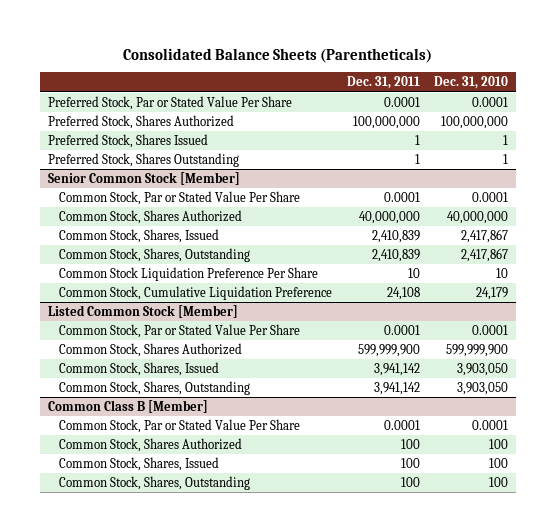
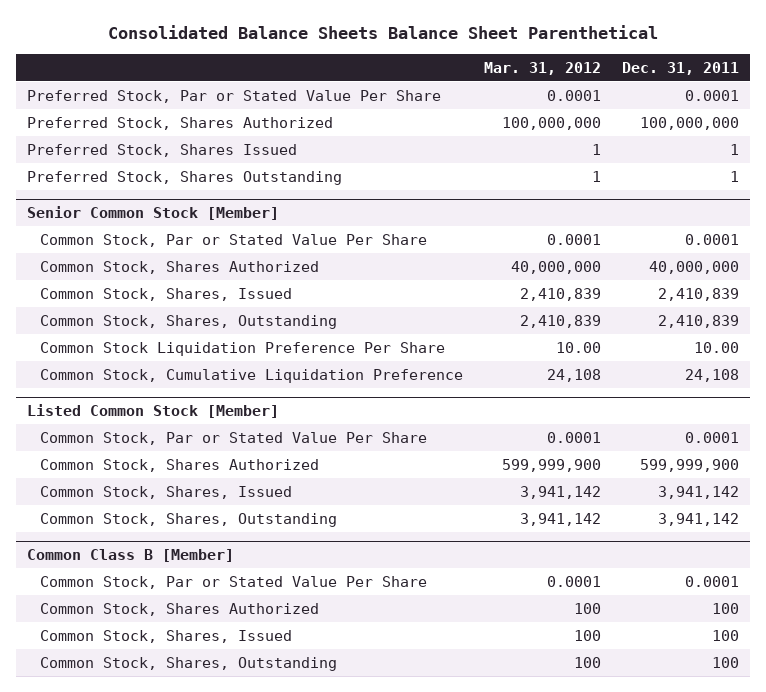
[123,47,433,63] Consolidated Balance Sheets (Parentheticals) -> [108,25,659,40] Consolidated Balance Sheets Balance Sheet Parenthetical
[434,76,509,90] Dec. 31, 2010 -> none
none -> [484,62,602,76] Mar. 31, 2012
[407,267,420,278] 10 -> [694,341,740,353] 10.00

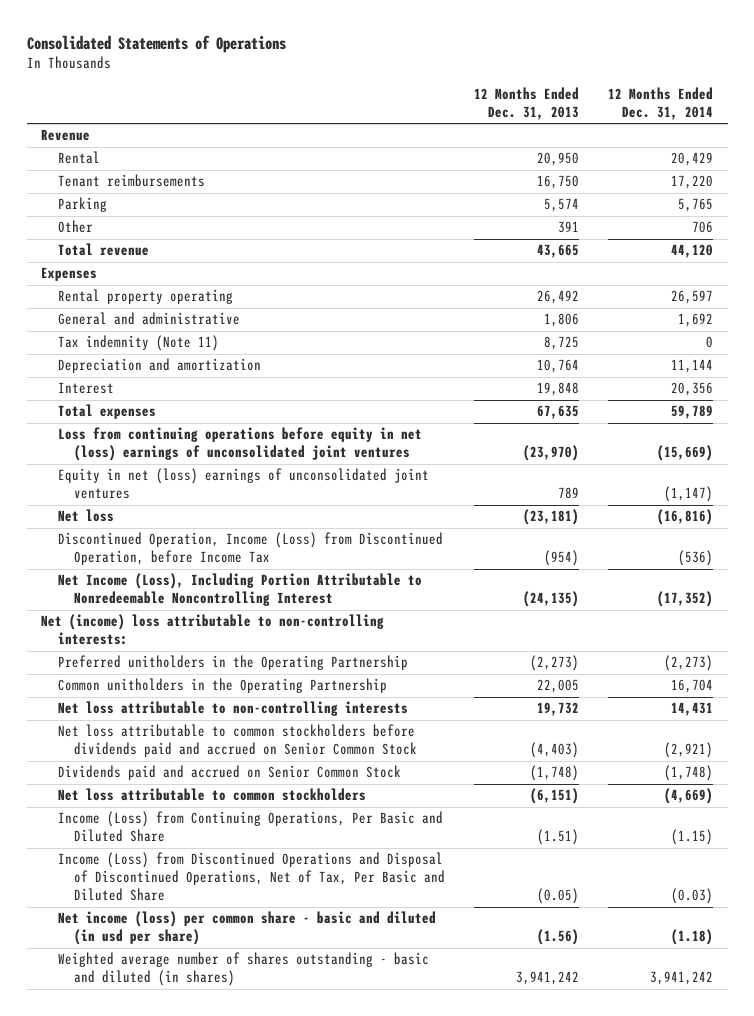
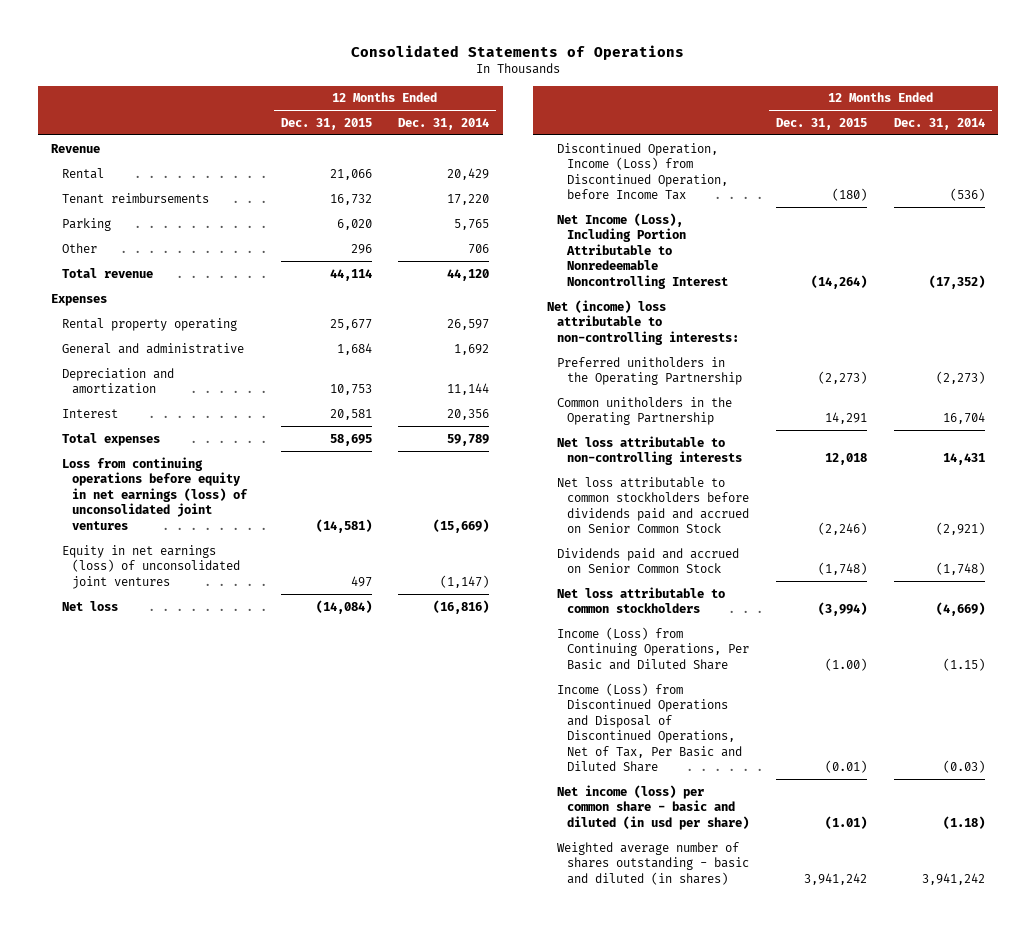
[474,87,580,120] 12 Months Ended Dec. 31, 2013 -> none
none -> [280,117,372,130] Dec. 31, 2015
[57,335,219,352] Tax indemnity (Note 11) -> none
[57,427,422,462] Loss from continuing operations before equity in net (loss) earnings of unconsolidated joint ventures -> [61,456,249,530] Loss from continuing operations before equity in net earnings (loss) of unconsolidated joint ventures
[57,468,429,500] Equity in net (loss) earnings of unconsolidated joint ventures -> [61,544,241,589] Equity in net earnings (loss) of unconsolidated joint ventures

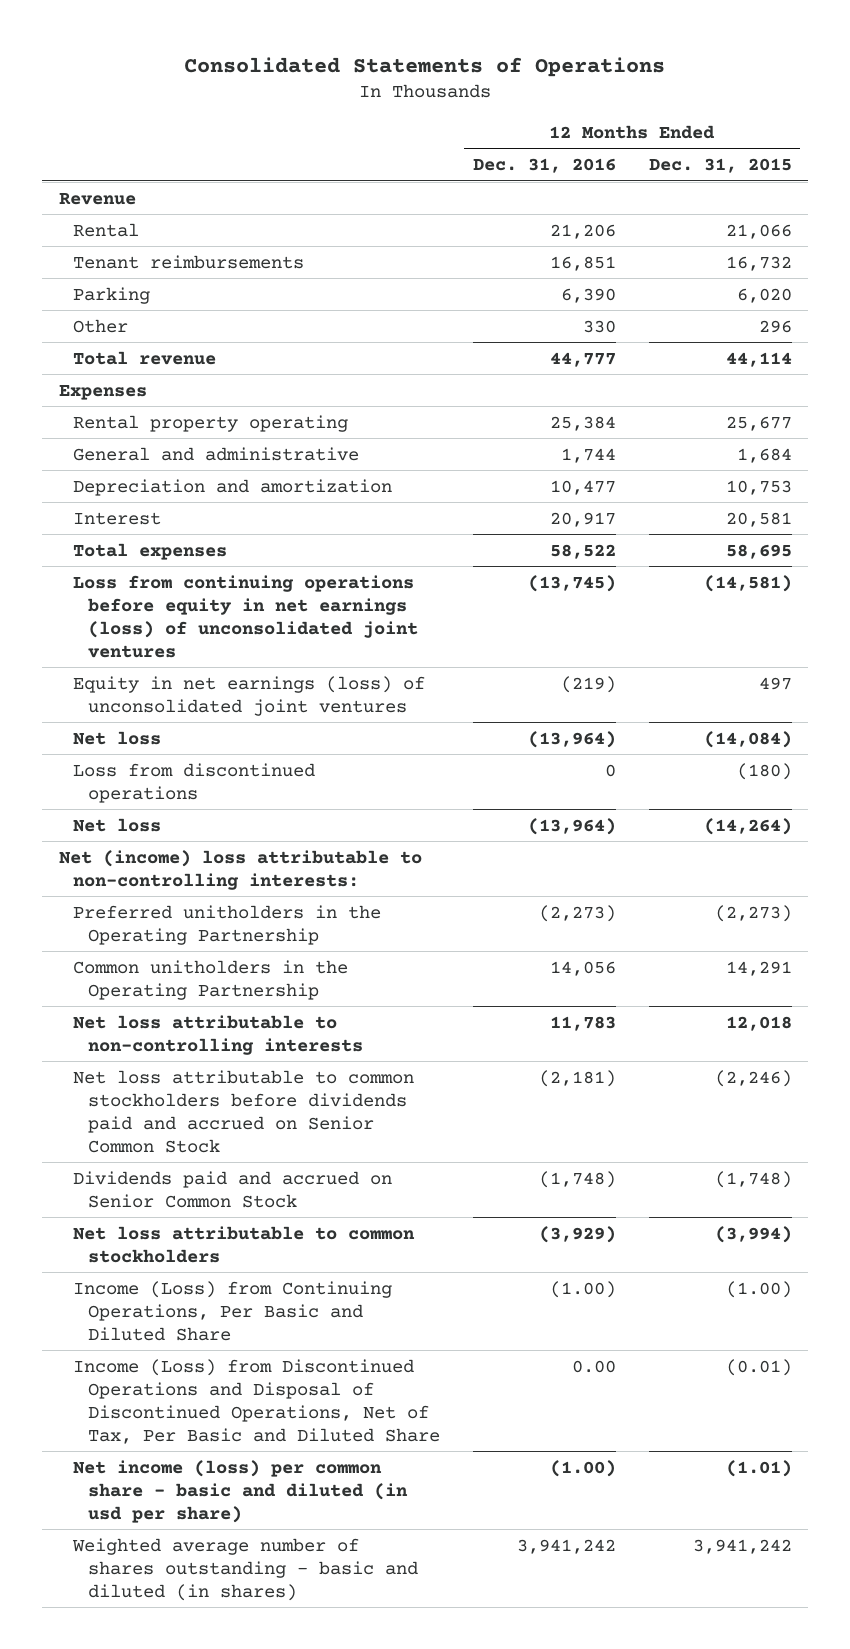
[398,117,490,130] Dec. 31, 2014 -> none
none -> [472,158,616,174] Dec. 31, 2016
[557,142,729,201] Discontinued Operation, Income (Loss) from Discontinued Operation, before Income Tax -> [73,762,316,803] Loss from discontinued operations
[557,212,729,289] Net Income (Loss), Including Portion Attributable to Nonredeemable Noncontrolling Interest -> [73,817,162,832] Net loss

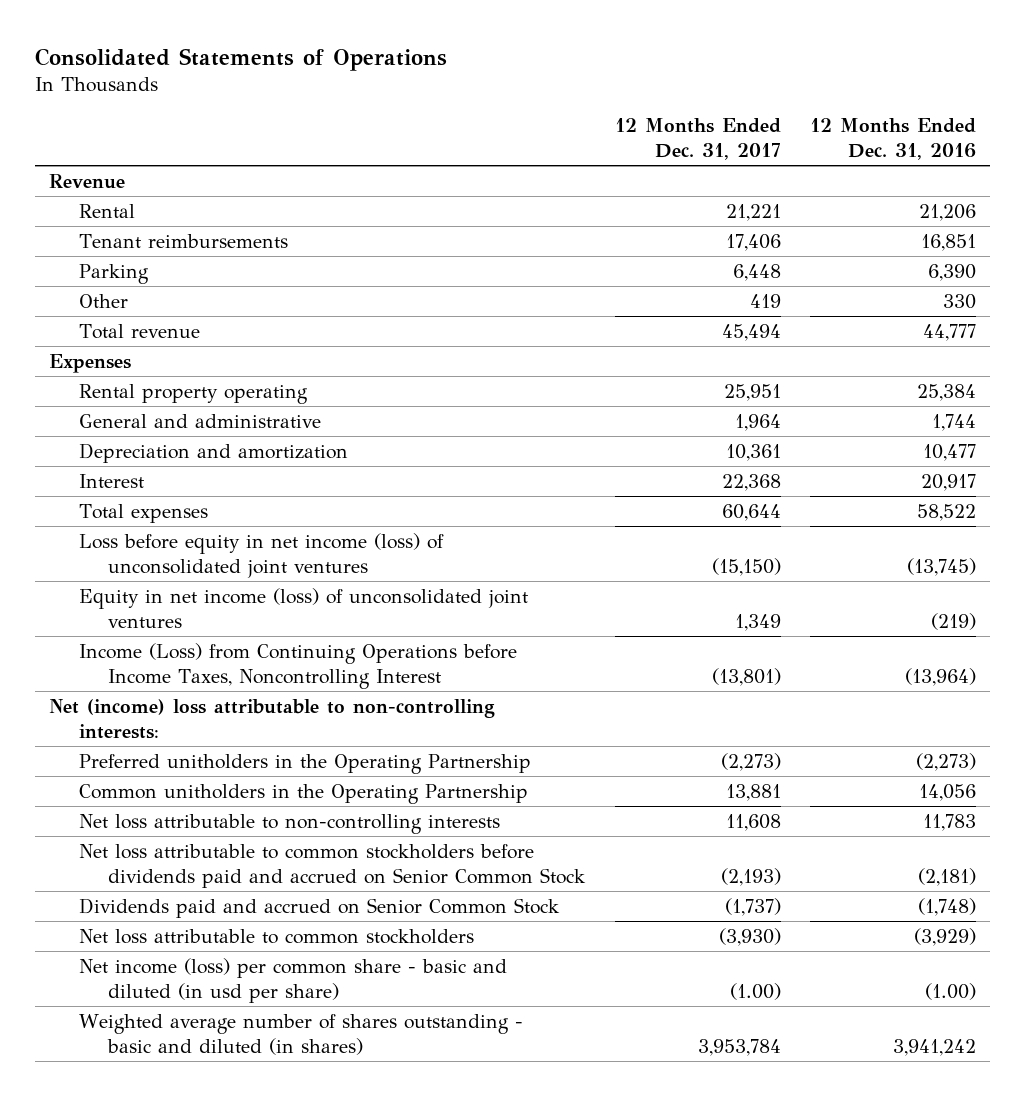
[648,158,792,174] Dec. 31, 2015 -> none
none -> [614,118,781,161] 12 Months Ended Dec. 31, 2017
[73,762,316,803] Loss from discontinued operations -> none
[73,817,162,832] Net loss -> none
[73,574,418,658] Loss from continuing operations before equity in net earnings (loss) of unconsolidated joint ventures -> [78,532,444,578] Loss before equity in net income (loss) of unconsolidated joint ventures
[73,675,426,716] Equity in net earnings (loss) of unconsolidated joint ventures -> [78,587,528,628] Equity in net income (loss) of unconsolidated joint ventures
[73,730,162,745] Net loss -> [78,642,517,689] Income (Loss) from Continuing Operations before Income Taxes, Noncontrolling Interest
[73,1280,393,1341] Income (Loss) from Continuing Operations, Per Basic and Diluted Share -> none
[73,1358,440,1444] Income (Loss) from Discontinued Operations and Disposal of Discontinued Operations, Net of Tax, Per Basic and Diluted Share -> none

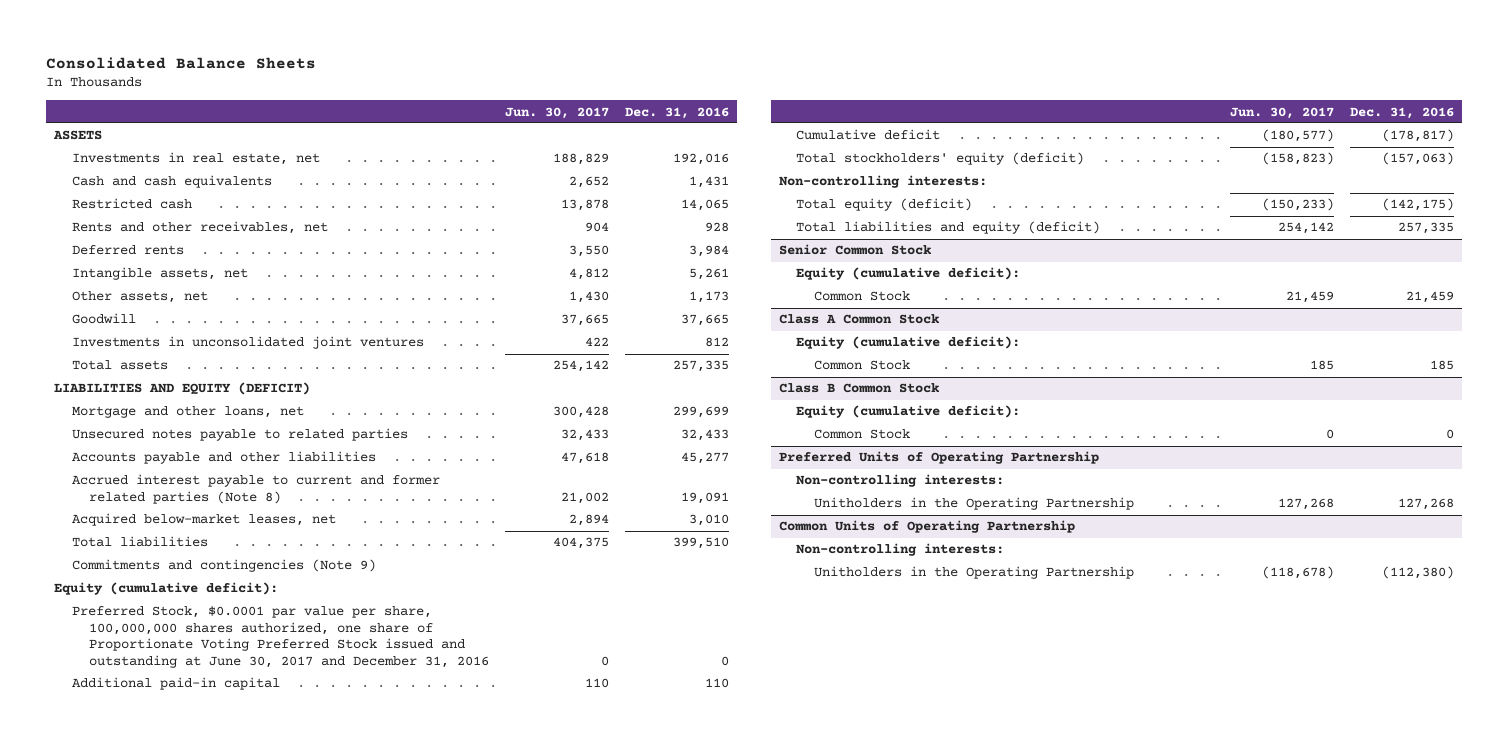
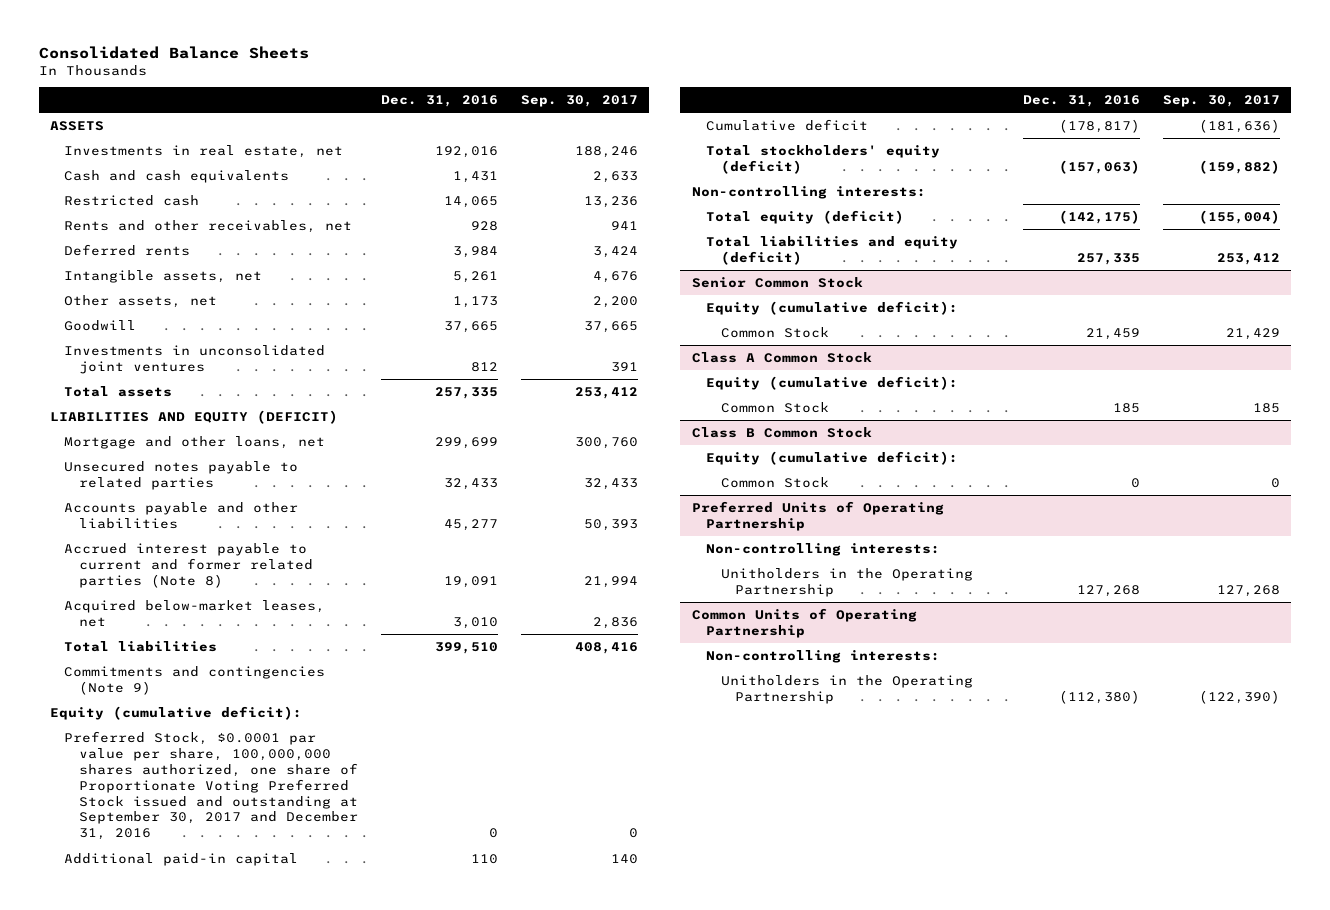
[504,106,609,119] Jun. 30, 2017 -> none
none -> [520,94,638,107] Sep. 30, 2017
[71,606,489,668] Preferred Stock, $0.0001 par value per share, 100,000,000 shares authorized, one share of Proportionate Voting Preferred Stock issued and outstanding at June 30, 2017 and December 31, 2016 -> [64,730,358,841] Preferred Stock, $0.0001 par value per share, 100,000,000 shares authorized, one share of Proportionate Voting Preferred Stock issued and outstanding at September 30, 2017 and December 31, 2016

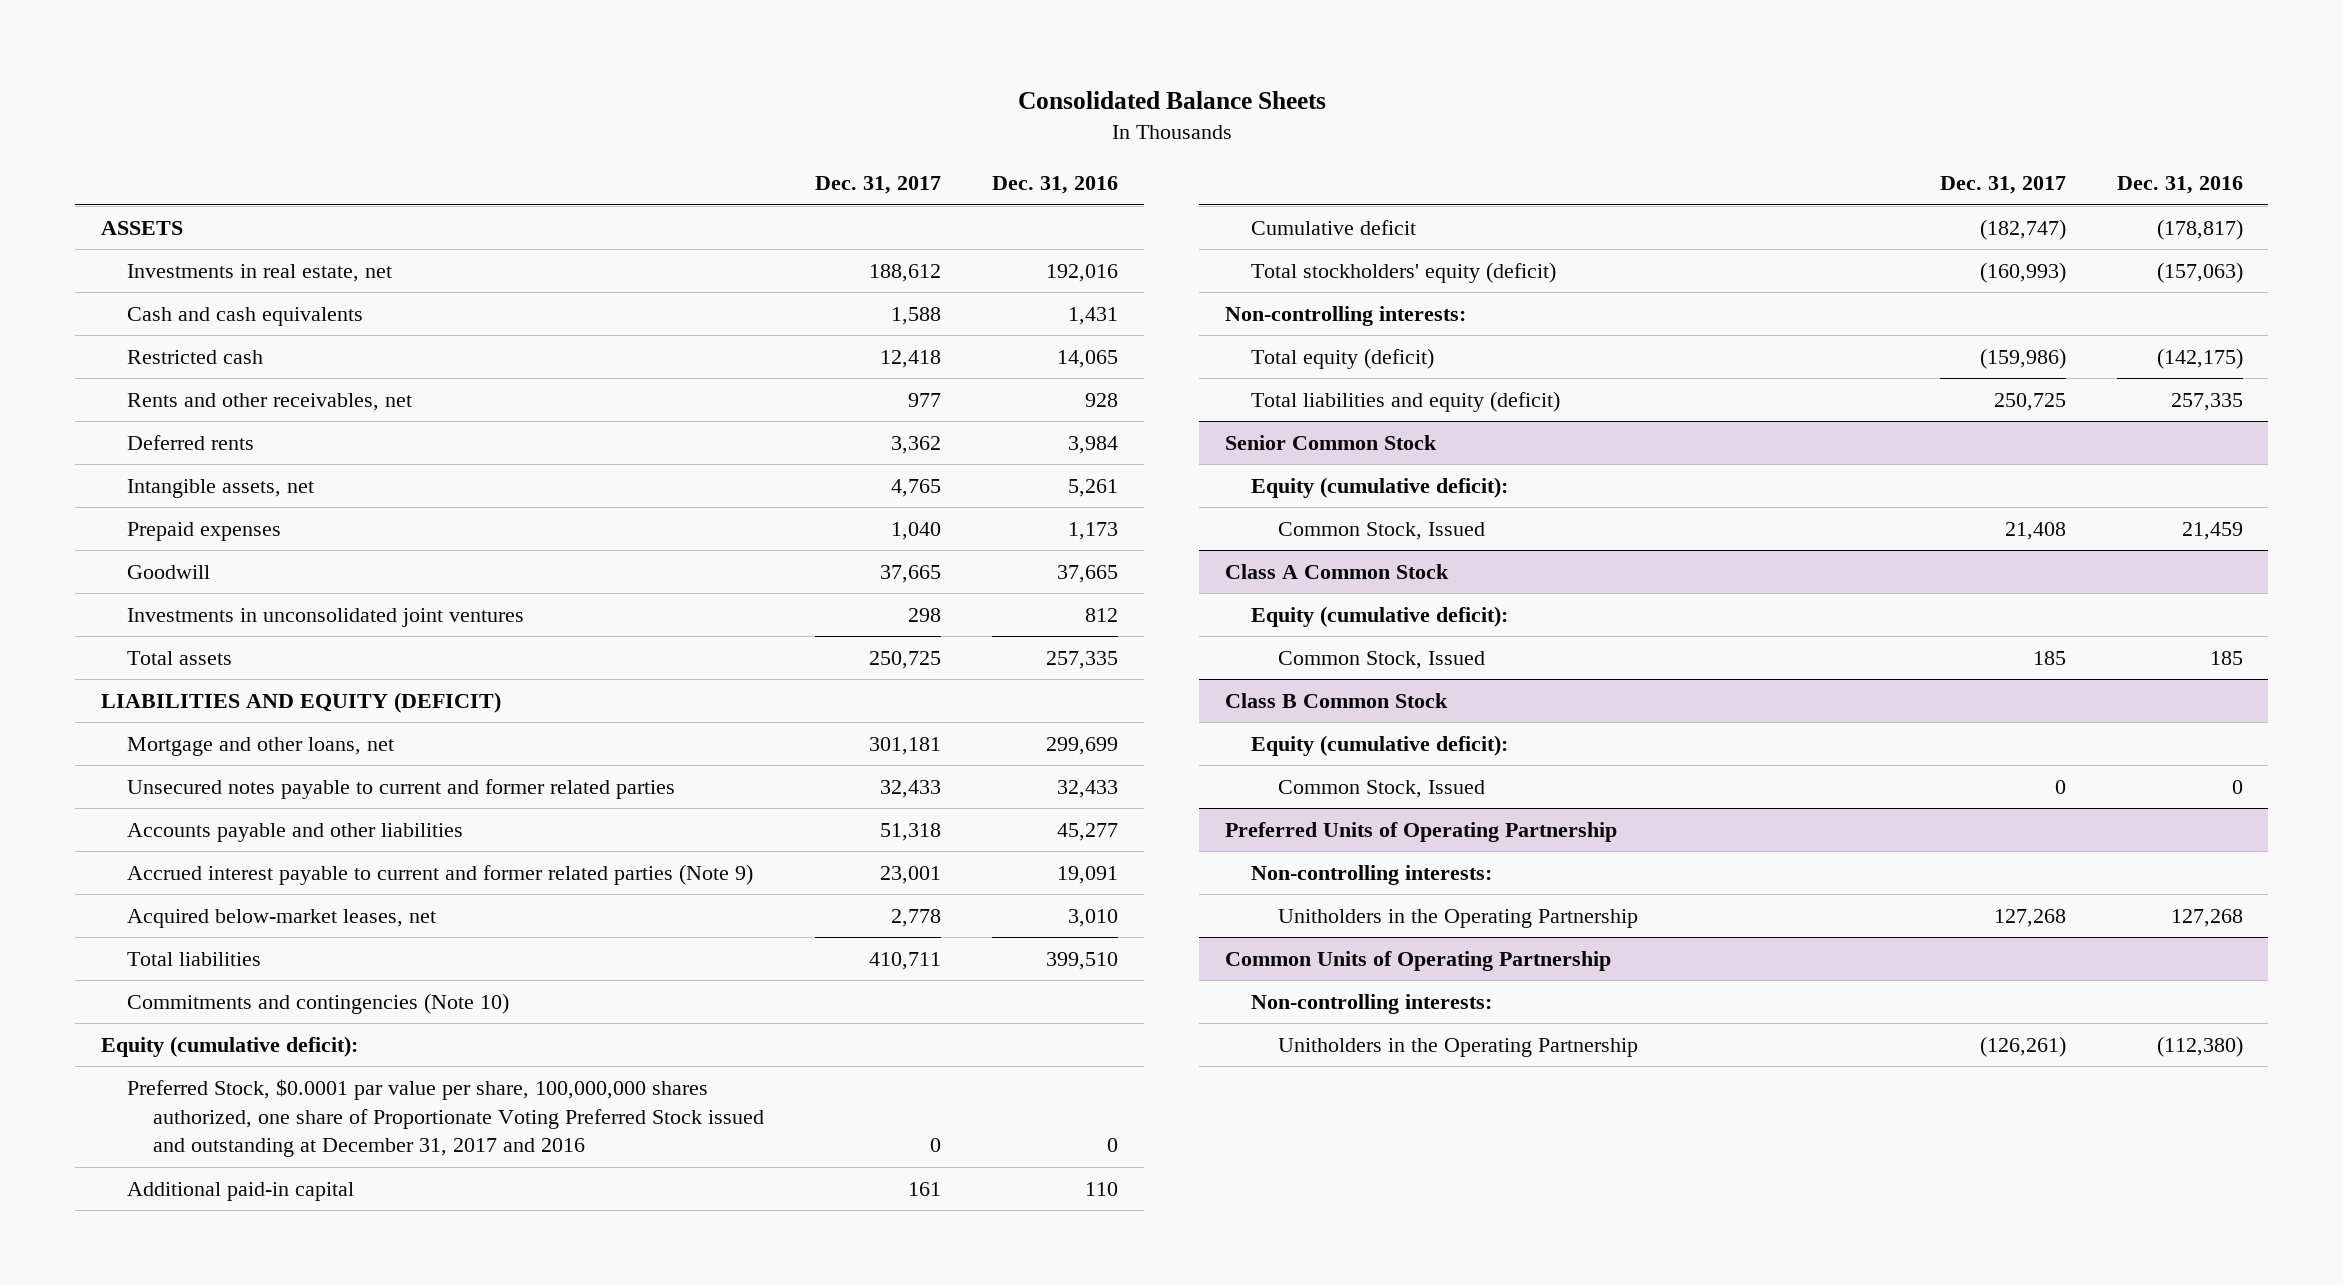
[520,94,638,107] Sep. 30, 2017 -> none
none -> [815,176,942,195] Dec. 31, 2017
[64,294,218,308] Other assets, net -> [126,521,281,541] Prepaid expenses
[64,460,299,490] Unsecured notes payable to related parties -> [126,778,675,799] Unsecured notes payable to current and former related parties
[64,542,313,588] Accrued interest payable to current and former related parties (Note 8) -> [126,863,753,885] Accrued interest payable to current and former related parties (Note 9)
[64,665,326,695] Commitments and contingencies (Note 9) -> [126,992,509,1014] Commitments and contingencies (Note 10)
[64,730,358,841] Preferred Stock, $0.0001 par value per share, 100,000,000 shares authorized, one share of Proportionate Voting Preferred Stock issued and outstanding at September 30, 2017 and December 31, 2016 -> [126,1078,765,1158] Preferred Stock, $0.0001 par value per share, 100,000,000 shares authorized, one share of Proportionate Voting Preferred Stock issued and outstanding at December 31, 2017 and 2016
[720,326,829,338] Common Stock -> [1277,521,1485,540] Common Stock, Issued
[720,401,829,413] Common Stock -> [1277,650,1485,669] Common Stock, Issued
[720,476,829,488] Common Stock -> [1277,779,1485,798] Common Stock, Issued

